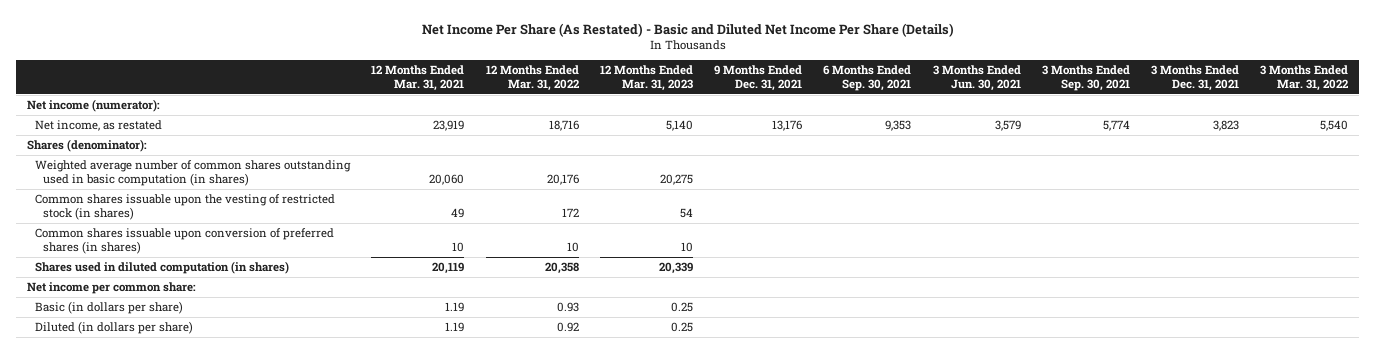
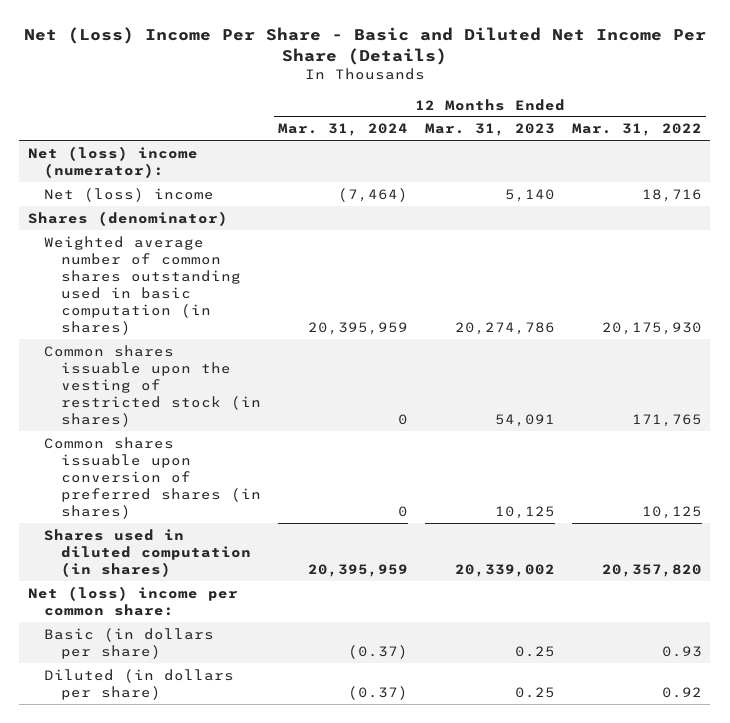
[421,22,954,37] Net Income Per Share (As Restated) - Basic and Diluted Net Income Per Share (Details) -> [23,27,706,66] Net (Loss) Income Per Share - Basic and Diluted Net Income Per Share (Details)
[371,65,465,91] 12 Months Ended Mar. 31, 2021 -> none
[714,65,803,91] 9 Months Ended Dec. 31, 2021 -> none
[823,65,912,91] 6 Months Ended Sep. 30, 2021 -> none
[932,65,1021,91] 3 Months Ended Jun. 30, 2021 -> none
[1041,65,1130,91] 3 Months Ended Sep. 30, 2021 -> none
[1151,65,1240,91] 3 Months Ended Dec. 31, 2021 -> none
[1260,65,1349,91] 3 Months Ended Mar. 31, 2022 -> none
none -> [277,123,408,137] Mar. 31, 2024
[26,99,160,113] Net income (numerator): -> [27,145,198,178] Net (loss) income (numerator):
[35,120,163,132] Net income, as restated -> [44,187,215,202] Net (loss) income
[26,139,147,153] Shares (denominator): -> [27,210,228,226] Shares (denominator)
[546,173,579,185] 20,176 -> [601,321,702,335] 20,175,930
[659,173,693,185] 20,275 -> [454,321,555,335] 20,274,786
[561,207,579,217] 172 -> [631,413,702,427] 171,765
[679,207,693,218] 54 -> [494,413,555,427] 54,091
[566,241,579,252] 10 -> [641,505,702,519] 10,125
[680,241,693,252] 10 -> [494,505,555,519] 10,125
[544,262,579,275] 20,358 -> [601,563,702,577] 20,357,820
[658,262,693,275] 20,339 -> [454,563,555,577] 20,339,002
[26,282,196,295] Net income per common share: -> [27,585,238,616] Net (loss) income per common share:

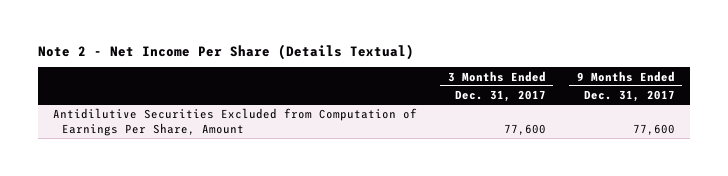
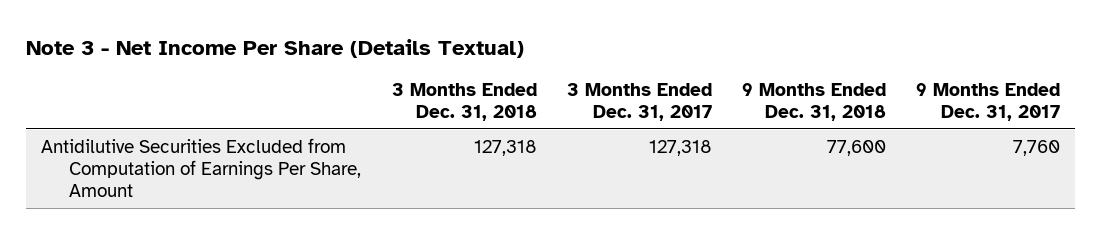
[37,43,414,60] Note 2 - Net Income Per Share (Details Textual) -> [25,38,524,58] Note 3 - Net Income Per Share (Details Textual)
none -> [391,83,537,122] 3 Months Ended Dec. 31, 2018
none -> [742,83,887,122] 9 Months Ended Dec. 31, 2018
[503,123,546,135] 77,600 -> [648,140,712,157] 127,318
[632,123,675,135] 77,600 -> [1013,140,1061,157] 7,760

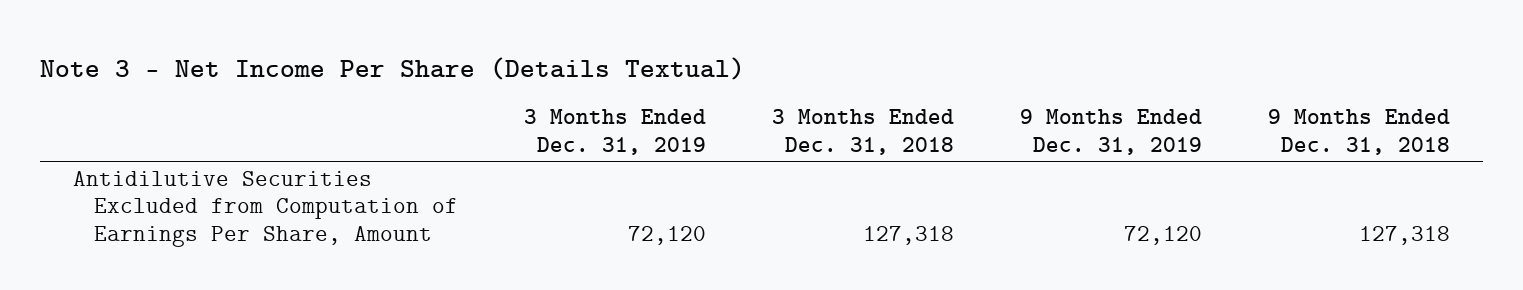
[566,83,712,122] 3 Months Ended Dec. 31, 2017 -> none
[916,83,1061,122] 9 Months Ended Dec. 31, 2017 -> none
none -> [524,109,707,155] 3 Months Ended Dec. 31, 2019
none -> [1020,109,1203,155] 9 Months Ended Dec. 31, 2019
[827,140,887,157] 77,600 -> [1358,225,1450,245] 127,318

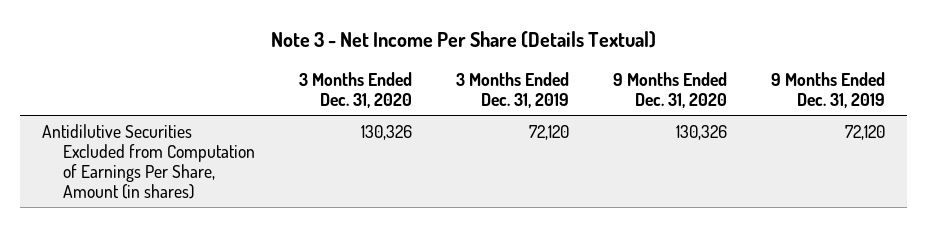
[772,109,955,155] 3 Months Ended Dec. 31, 2018 -> none
[1267,109,1450,155] 9 Months Ended Dec. 31, 2018 -> none
none -> [299,72,413,109] 3 Months Ended Dec. 31, 2020
none -> [613,72,728,109] 9 Months Ended Dec. 31, 2020
[72,170,459,247] Antidilutive Securities Excluded from Computation of Earnings Per Share, Amount -> [42,123,256,199] Antidilutive Securities Excluded from Computation of Earnings Per Share, Amount (in shares)

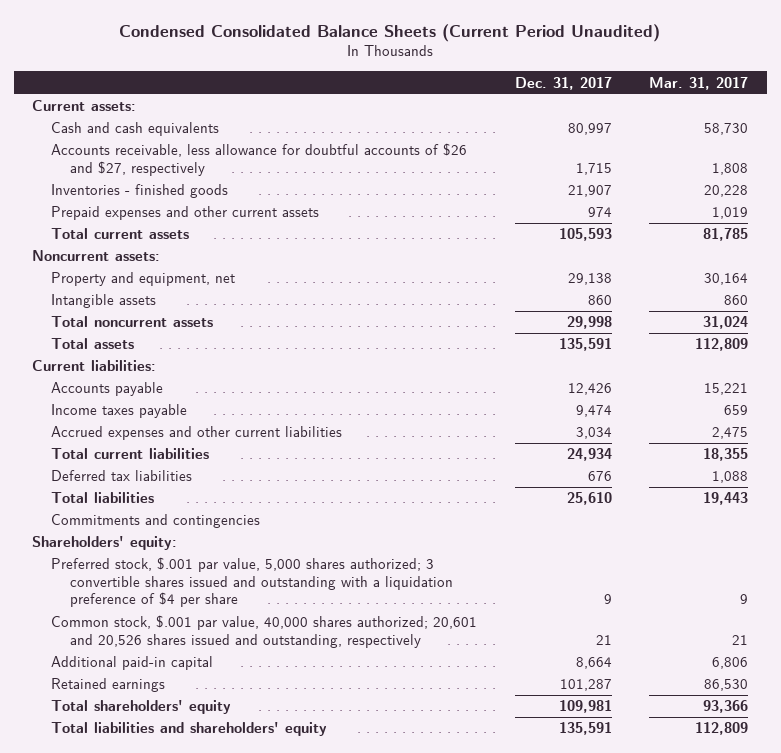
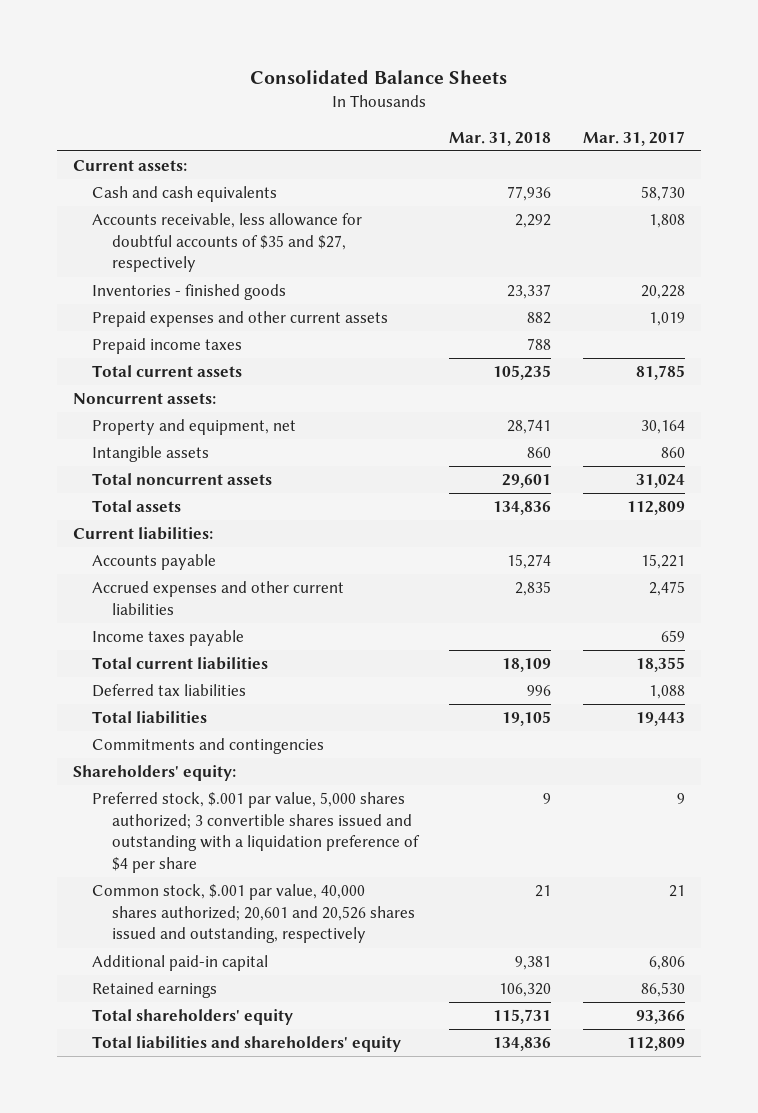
[119,23,661,42] Condensed Consolidated Balance Sheets (Current Period Unaudited) -> [250,69,508,84] Consolidated Balance Sheets
[514,76,612,90] Dec. 31, 2017 -> none
none -> [449,131,552,146] Mar. 31, 2018
[51,143,468,176] Accounts receivable, less allowance for doubtful accounts of $26 and $27, respectively -> [92,213,363,273] Accounts receivable, less allowance for doubtful accounts of $35 and $27, respectively
none -> [92,338,243,355] Prepaid income taxes
[51,404,188,419] Income taxes payable -> [92,630,245,647] Income taxes payable

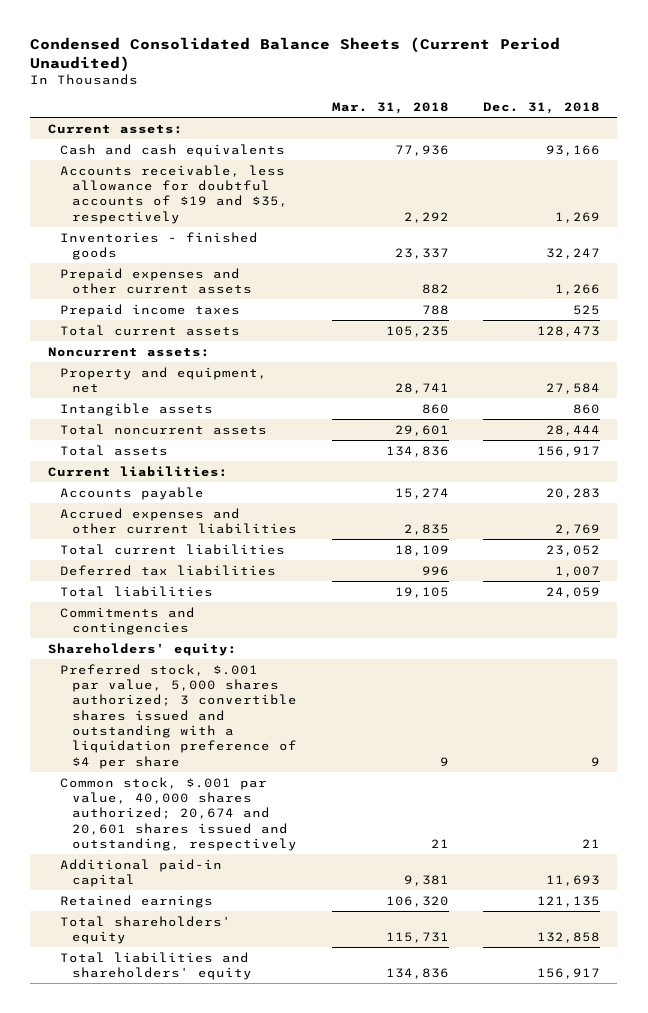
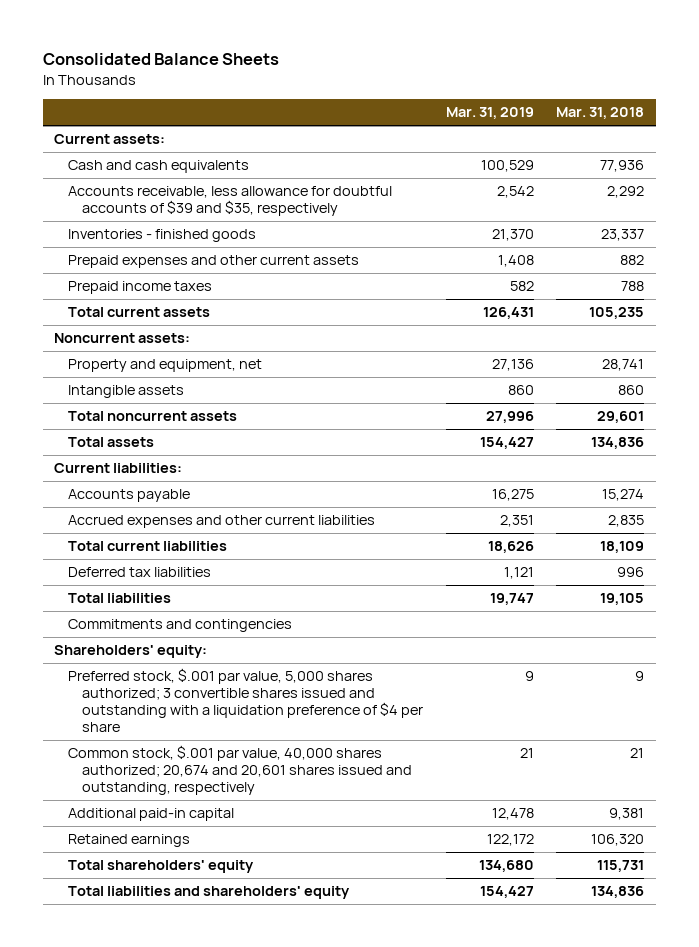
[30,37,561,72] Condensed Consolidated Balance Sheets (Current Period Unaudited) -> [43,53,280,66] Consolidated Balance Sheets
[483,102,601,115] Dec. 31, 2018 -> none
none -> [445,107,534,120] Mar. 31, 2019
[59,164,289,224] Accounts receivable, less allowance for doubtful accounts of $19 and $35, respectively -> [68,186,393,217] Accounts receivable, less allowance for doubtful accounts of $39 and $35, respectively

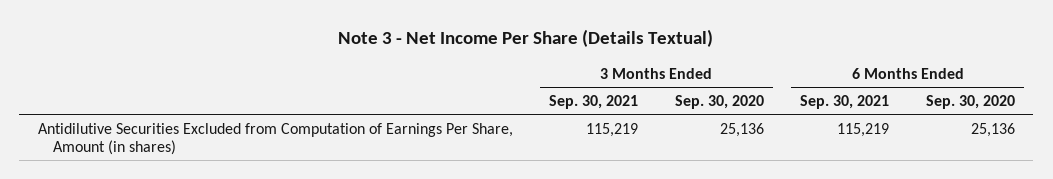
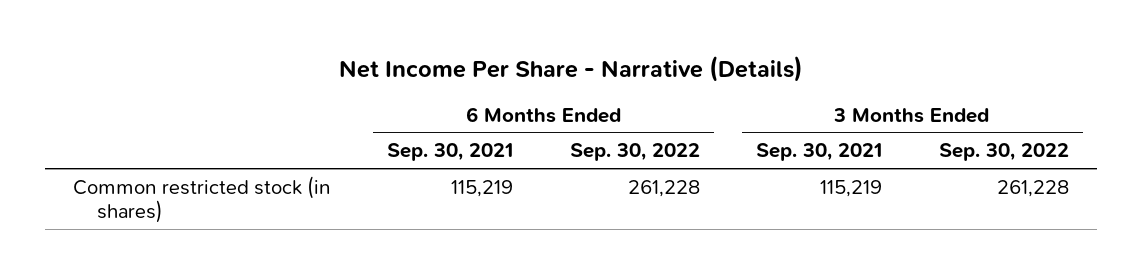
[338,29,714,48] Note 3 - Net Income Per Share (Details Textual) -> [338,55,803,82] Net Income Per Share - Narrative (Details)
[674,94,764,109] Sep. 30, 2020 -> none
[926,94,1016,109] Sep. 30, 2020 -> none
none -> [569,143,700,162] Sep. 30, 2022
none -> [938,143,1069,162] Sep. 30, 2022
[37,122,513,156] Antidilutive Securities Excluded from Computation of Earnings Per Share, Amount (in shares) -> [73,175,332,223] Common restricted stock (in shares)

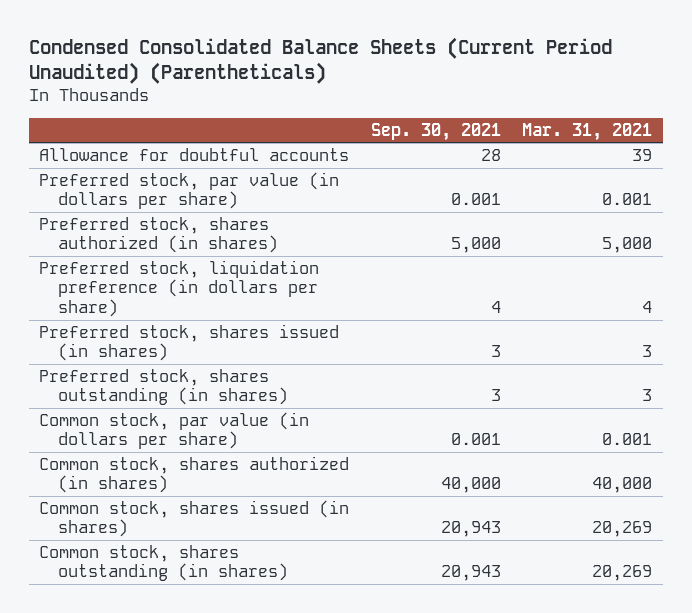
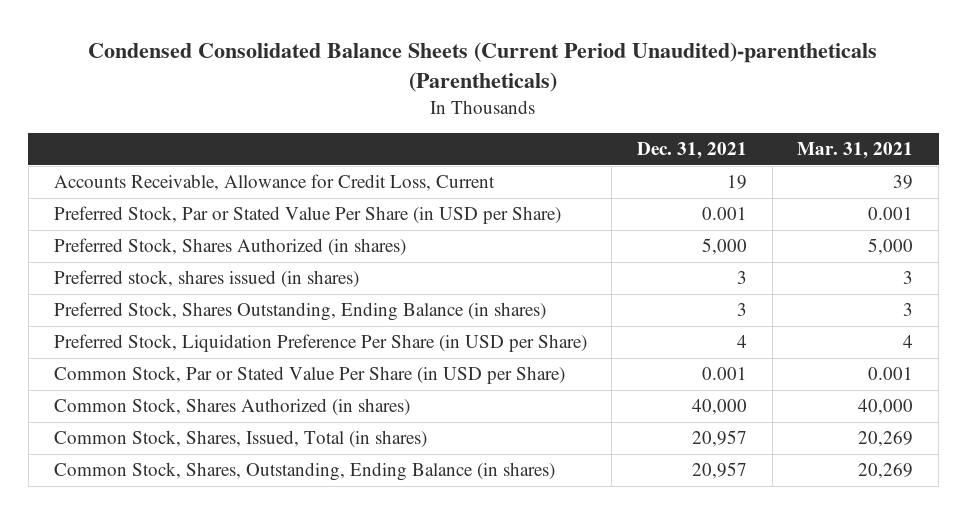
[28,36,612,85] Condensed Consolidated Balance Sheets (Current Period Unaudited) (Parentheticals) -> [88,42,878,92] Condensed Consolidated Balance Sheets (Current Period Unaudited)-parentheticals (Parentheticals)
[370,122,501,141] Sep. 30, 2021 -> none
none -> [636,142,747,160] Dec. 31, 2021
[39,260,320,317] Preferred stock, liquidation preference (in dollars per share) -> none
[39,148,350,162] Allowance for doubtful accounts -> [53,174,495,192] Accounts Receivable, Allowance for Credit Loss, Current
[39,172,340,210] Preferred stock, par value (in dollars per share) -> [53,206,561,225] Preferred Stock, Par or Stated Value Per Share (in USD per Share)
[39,217,279,254] Preferred stock, shares authorized (in shares) -> [53,238,406,257] Preferred Stock, Shares Authorized (in shares)
[39,369,289,406] Preferred stock, shares outstanding (in shares) -> [53,302,546,322] Preferred Stock, Shares Outstanding, Ending Balance (in shares)
none -> [53,334,587,353] Preferred Stock, Liquidation Preference Per Share (in USD per Share)
[39,412,310,450] Common stock, par value (in dollars per share) -> [53,366,565,385] Common Stock, Par or Stated Value Per Share (in USD per Share)
[39,456,350,494] Common stock, shares authorized (in shares) -> [53,398,410,417] Common Stock, Shares Authorized (in shares)
[39,500,350,538] Common stock, shares issued (in shares) -> [53,430,427,449] Common Stock, Shares, Issued, Total (in shares)
[39,545,289,582] Common stock, shares outstanding (in shares) -> [53,462,555,482] Common Stock, Shares, Outstanding, Ending Balance (in shares)

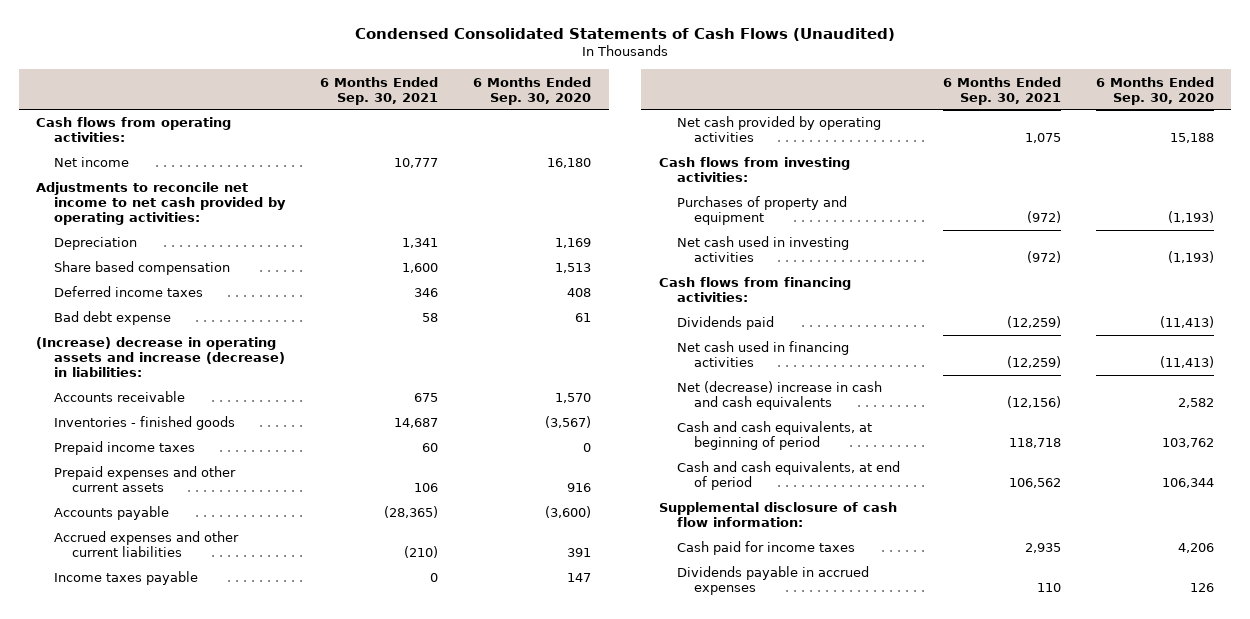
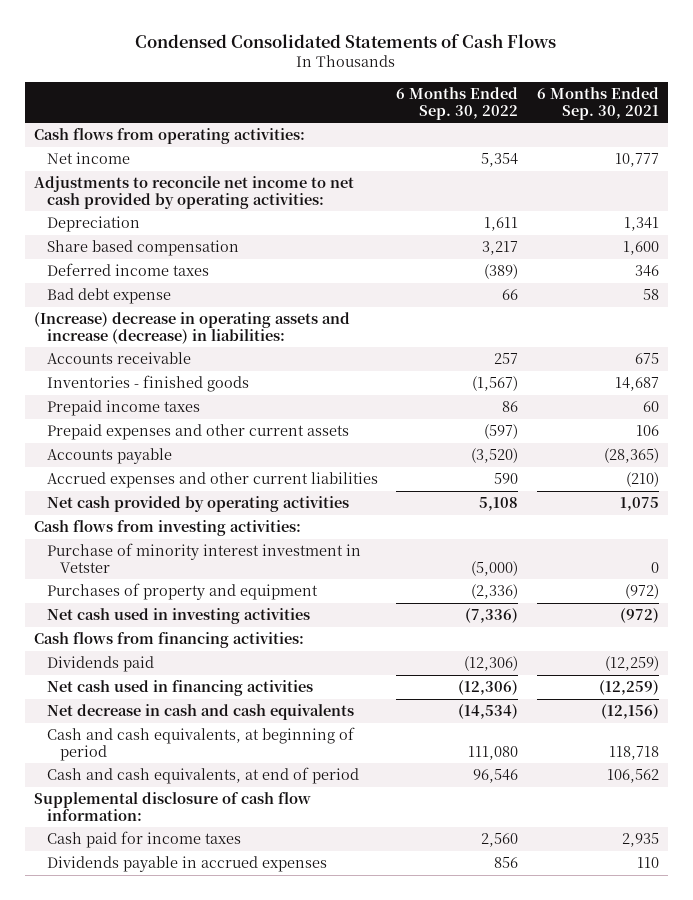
[355,27,896,41] Condensed Consolidated Statements of Cash Flows (Unaudited) -> [135,33,557,48] Condensed Consolidated Statements of Cash Flows
[473,76,592,105] 6 Months Ended Sep. 30, 2020 -> none
none -> [396,86,519,120] 6 Months Ended Sep. 30, 2022
[54,571,199,586] Income taxes payable -> none
none -> [47,543,362,573] Purchase of minority interest investment in Vetster
[676,381,882,411] Net (decrease) increase in cash and cash equivalents -> [47,704,355,721] Net decrease in cash and cash equivalents

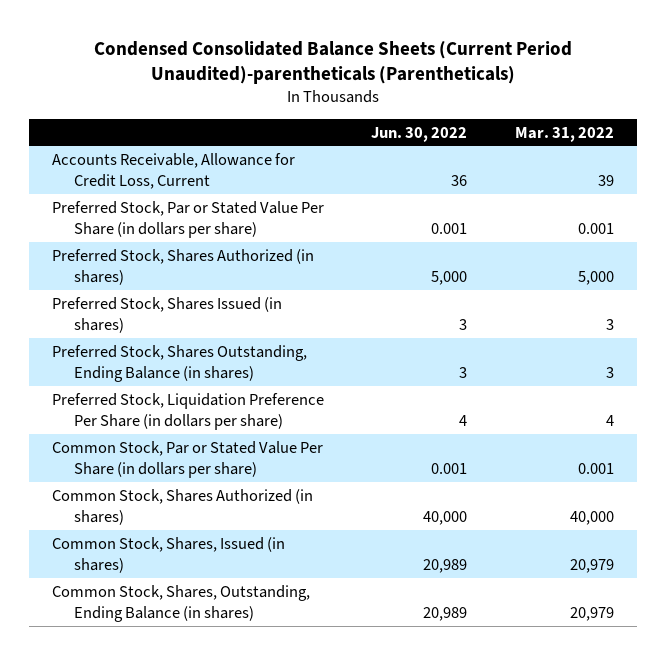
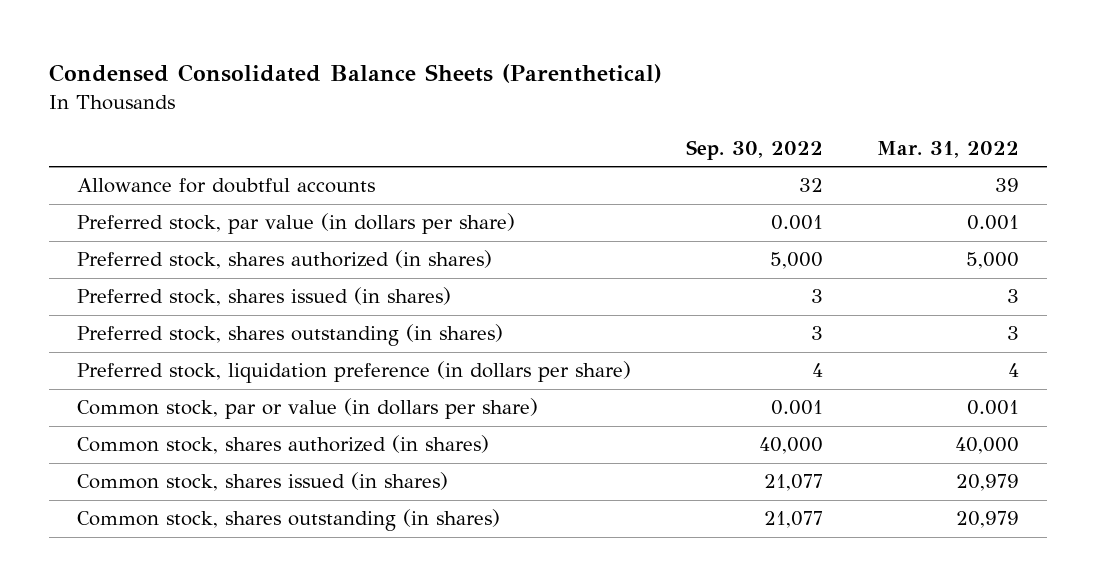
[93,40,572,85] Condensed Consolidated Balance Sheets (Current Period Unaudited)-parentheticals (Parentheticals) -> [49,64,663,84] Condensed Consolidated Balance Sheets (Parenthetical)
[371,126,468,142] Jun. 30, 2022 -> none
none -> [685,139,823,160] Sep. 30, 2022
[52,152,296,189] Accounts Receivable, Allowance for Credit Loss, Current -> [76,178,375,194] Allowance for doubtful accounts
[52,200,325,238] Preferred Stock, Par or Stated Value Per Share (in dollars per share) -> [76,213,515,235] Preferred stock, par value (in dollars per share)
[52,248,315,285] Preferred Stock, Shares Authorized (in shares) -> [76,250,492,270] Preferred stock, shares authorized (in shares)
[52,296,283,333] Preferred Stock, Shares Issued (in shares) -> [76,287,451,307] Preferred stock, shares issued (in shares)
[52,344,308,382] Preferred Stock, Shares Outstanding, Ending Balance (in shares) -> [76,324,503,347] Preferred stock, shares outstanding (in shares)
[52,392,325,430] Preferred Stock, Liquidation Preference Per Share (in dollars per share) -> [76,361,631,384] Preferred stock, liquidation preference (in dollars per share)
[52,440,324,478] Common Stock, Par or Stated Value Per Share (in dollars per share) -> [76,398,538,420] Common stock, par or value (in dollars per share)
[52,488,314,525] Common Stock, Shares Authorized (in shares) -> [76,435,489,455] Common stock, shares authorized (in shares)
[52,536,286,573] Common Stock, Shares, Issued (in shares) -> [76,472,448,492] Common stock, shares issued (in shares)
[52,584,311,622] Common Stock, Shares, Outstanding, Ending Balance (in shares) -> [76,509,500,532] Common stock, shares outstanding (in shares)

